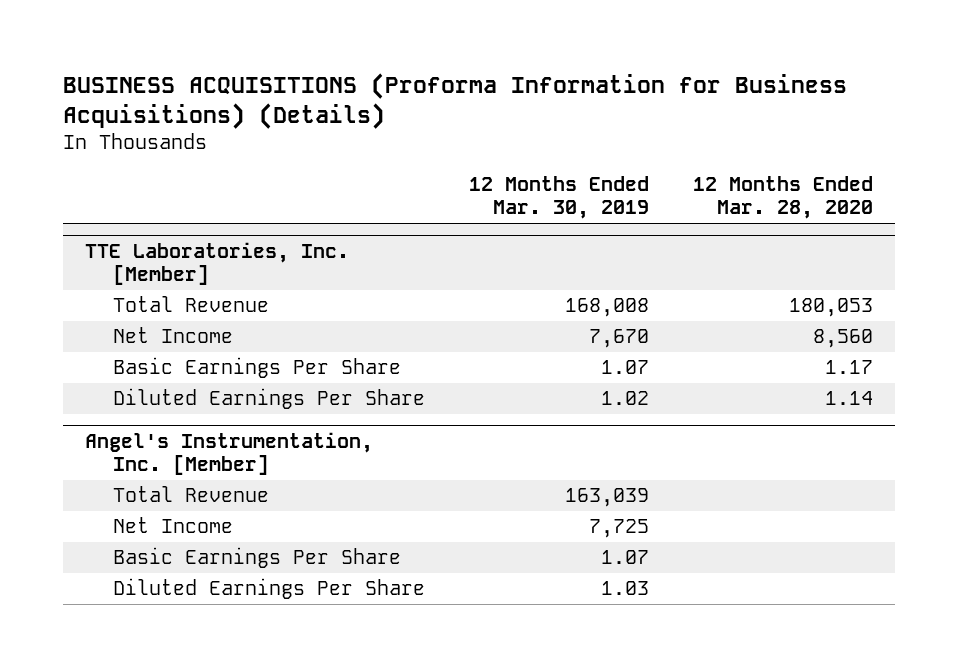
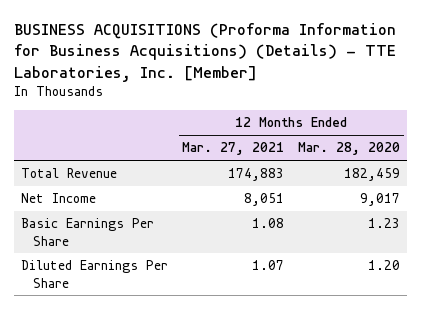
[63,73,848,130] BUSINESS ACQUISITIONS (Proforma Information for Business Acquisitions) (Details) -> [13,23,396,82] BUSINESS ACQUISITIONS (Proforma Information for Business Acquisitions) (Details) - TTE Laboratories, Inc. [Member]
[469,176,650,220] 12 Months Ended Mar. 30, 2019 -> none
none -> [182,142,285,156] Mar. 27, 2021
[84,242,349,286] TTE Laboratories, Inc. [Member] -> none
[113,296,270,313] Total Revenue -> none
[113,327,234,344] Net Income -> none
[113,357,402,379] Basic Earnings Per Share -> none
[113,388,426,410] Diluted Earnings Per Share -> none
[84,432,373,476] Angel's Instrumentation, Inc. [Member] -> none
[113,486,270,503] Total Revenue -> none
[113,517,234,534] Net Income -> none
[113,547,402,569] Basic Earnings Per Share -> none
[113,578,426,600] Diluted Earnings Per Share -> none
none -> [20,168,117,179] Total Revenue
none -> [20,193,96,204] Net Income
none -> [20,218,154,246] Basic Earnings Per Share
none -> [20,260,168,288] Diluted Earnings Per Share

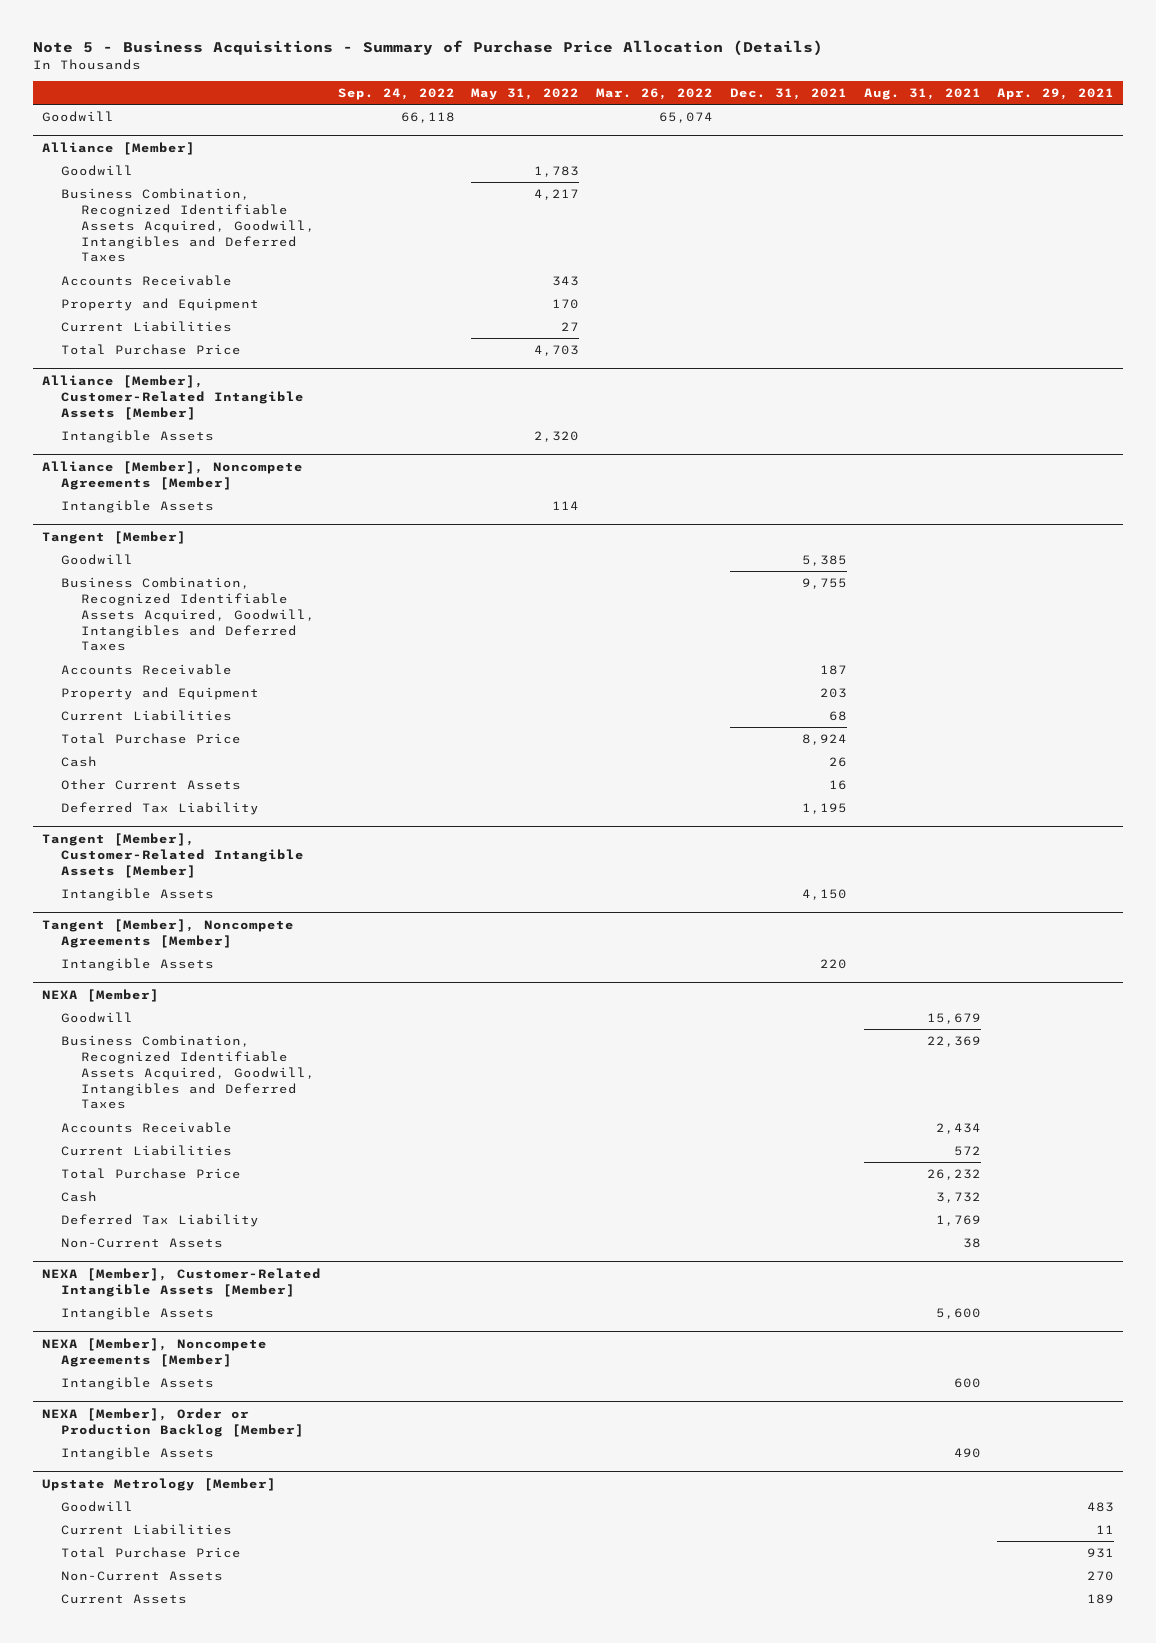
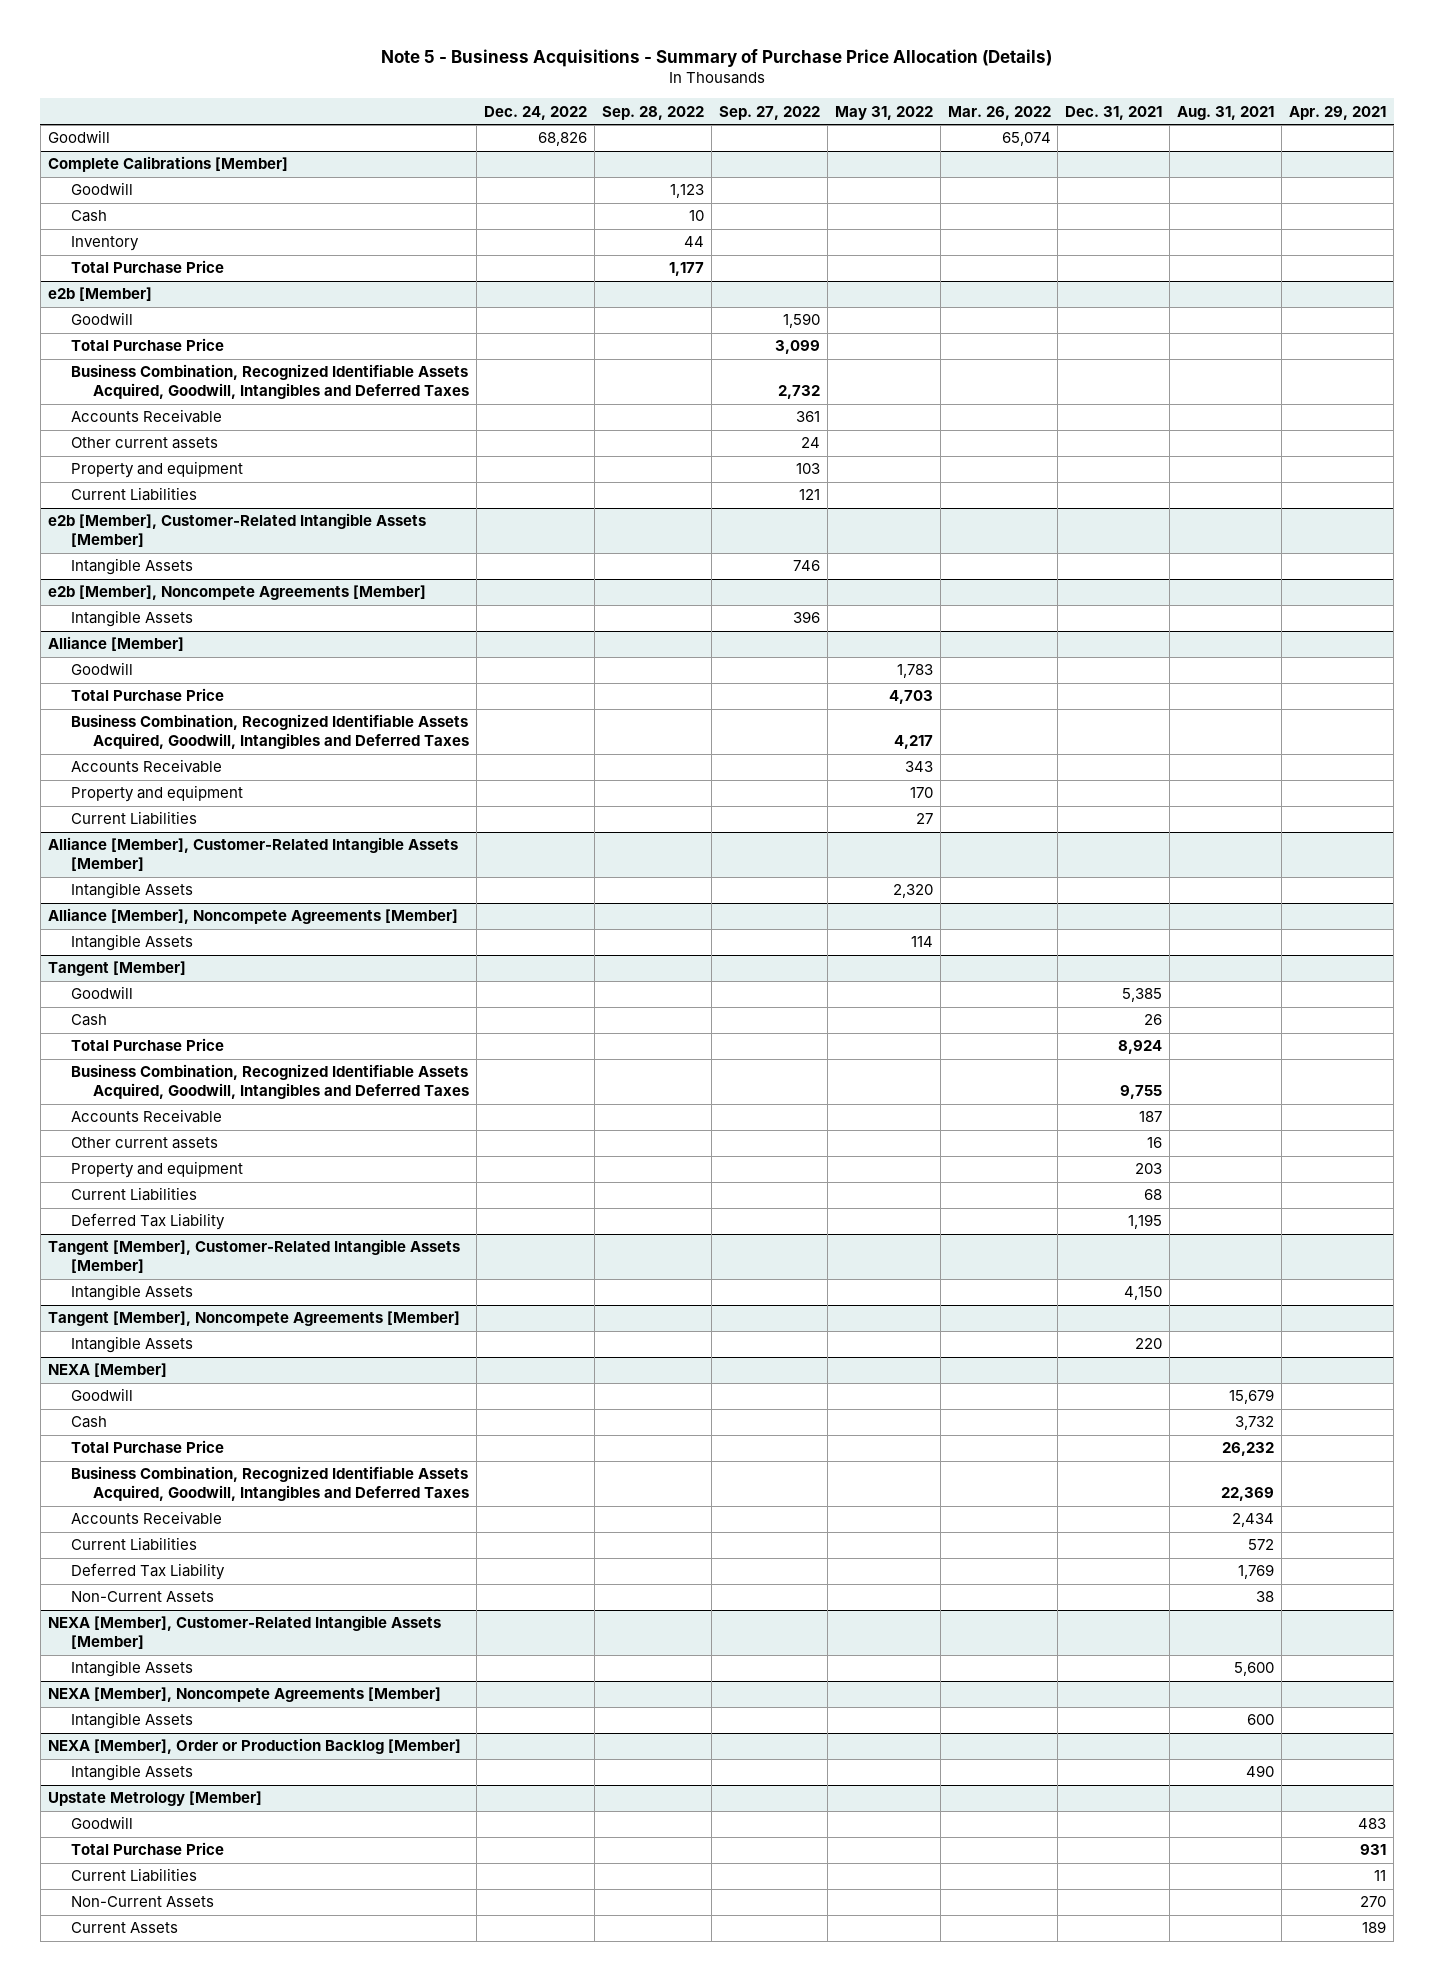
[337,88,455,101] Sep. 24, 2022 -> none
none -> [484,105,588,120] Dec. 24, 2022
none -> [601,105,704,120] Sep. 28, 2022
none -> [718,105,820,120] Sep. 27, 2022
none -> [47,156,288,173] Complete Calibrations [Member]
none -> [70,182,133,196] Goodwill
none -> [70,210,107,223] Cash
none -> [70,236,139,252] Inventory
none -> [70,260,224,274] Total Purchase Price
none -> [47,287,152,302] e2b [Member]
none -> [70,312,133,326] Goodwill
none -> [70,338,224,352] Total Purchase Price
none -> [70,364,470,399] Business Combination, Recognized Identifiable Assets Acquired, Goodwill, Intangibles and Deferred Taxes
none -> [70,409,222,424] Accounts Receivable
none -> [70,437,218,450] Other current assets
none -> [70,461,243,479] Property and equipment
none -> [70,487,197,502] Current Liabilities
none -> [47,513,426,547] e2b [Member], Customer-Related Intangible Assets [Member]
none -> [70,558,193,576] Intangible Assets
none -> [47,585,426,601] e2b [Member], Noncompete Agreements [Member]
none -> [70,610,193,628] Intangible Assets
[61,343,242,355] Total Purchase Price -> [70,688,224,702] Total Purchase Price
[61,297,260,311] Property and Equipment -> [70,785,243,803] Property and equipment
[61,755,98,767] Cash -> [70,1014,107,1027] Cash
[61,732,242,744] Total Purchase Price -> [70,1038,224,1052] Total Purchase Price
none -> [70,1137,218,1150] Other current assets
[61,686,260,700] Property and Equipment -> [70,1161,243,1179] Property and equipment
[61,778,242,790] Other Current Assets -> none
[61,1190,98,1202] Cash -> [70,1416,107,1429] Cash
[61,1167,242,1179] Total Purchase Price -> [70,1440,224,1454] Total Purchase Price
[61,1523,233,1535] Current Liabilities -> [70,1868,197,1883] Current Liabilities

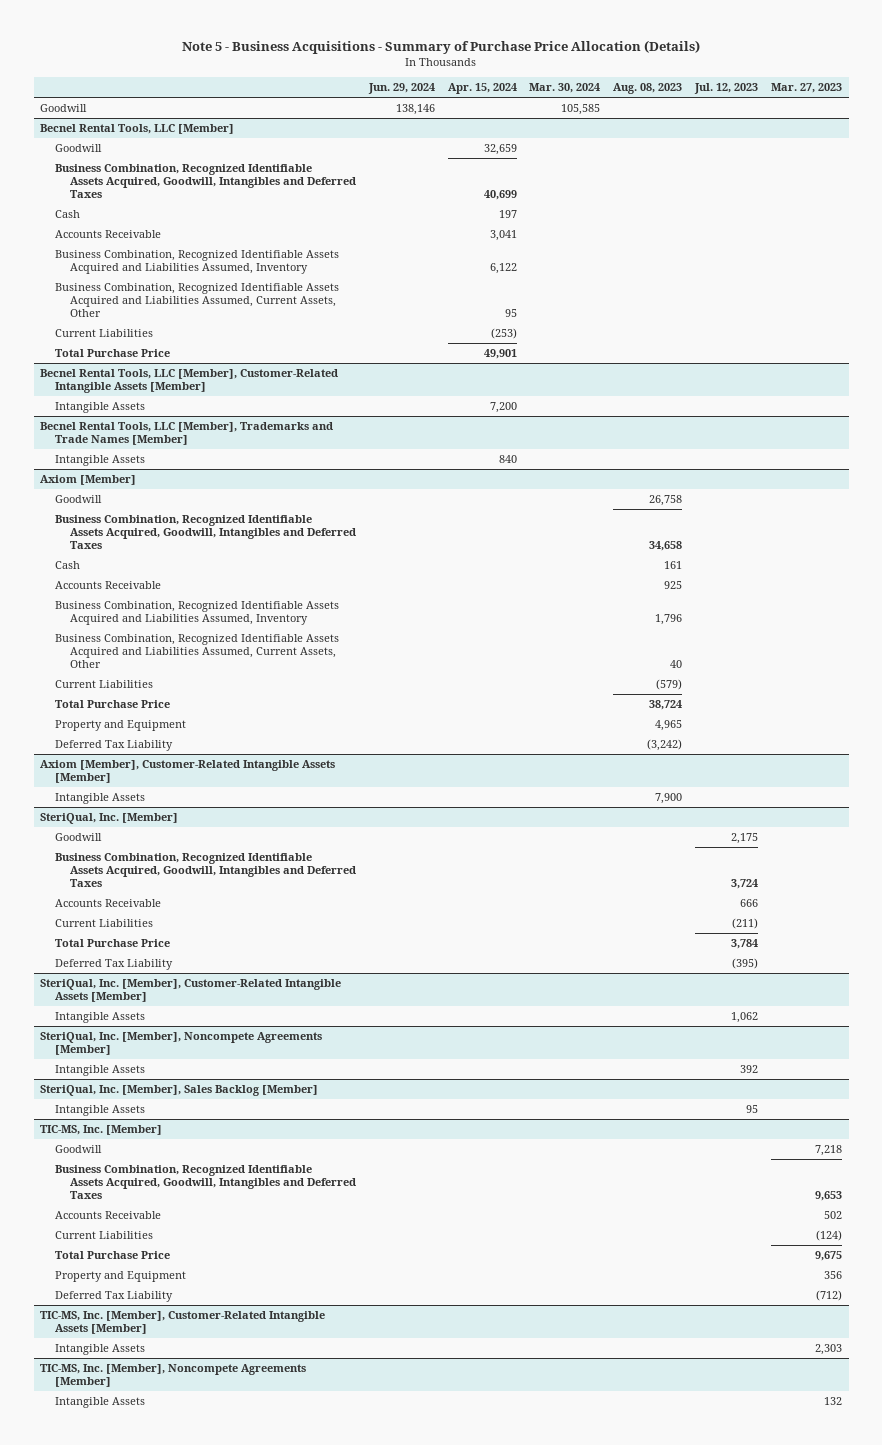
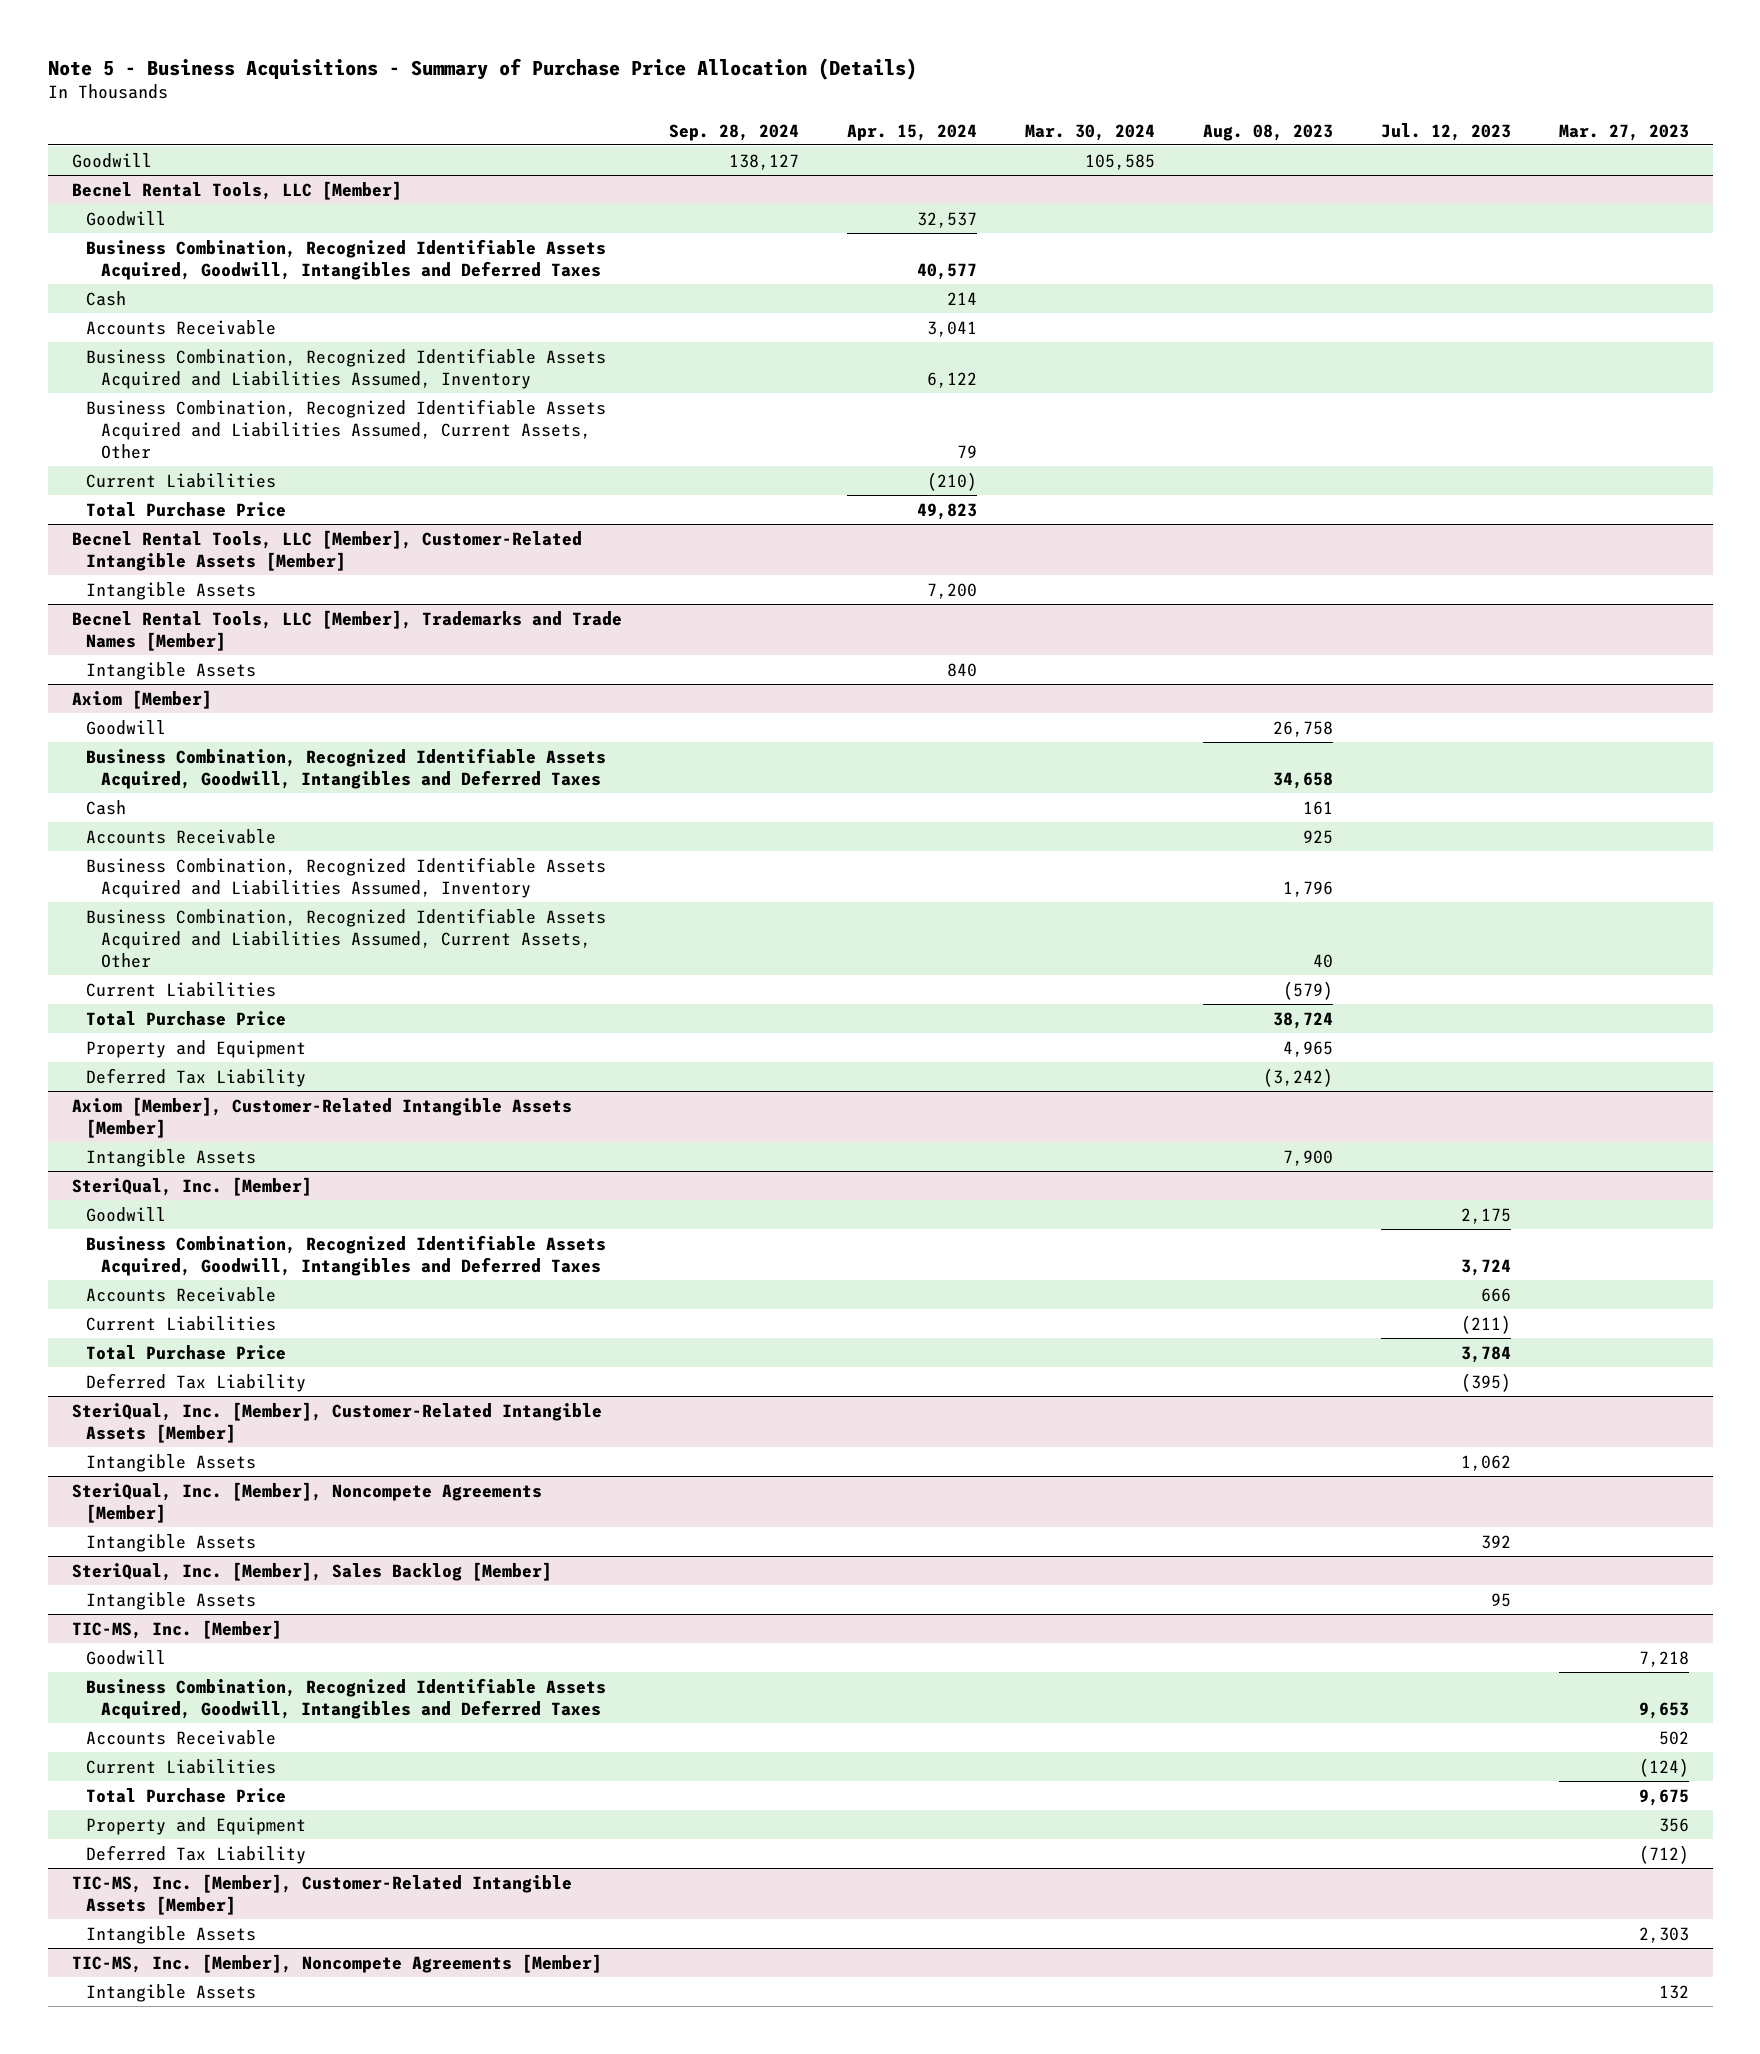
[367,83,435,95] Jun. 29, 2024 -> none
none -> [669,123,800,141] Sep. 28, 2024
[483,143,517,155] 32,659 -> [917,211,978,228] 32,537
[483,190,517,201] 40,699 -> [917,262,978,280] 40,577
[498,209,517,218] 197 -> [947,291,978,305] 214
[504,309,517,318] 95 -> [957,444,978,458] 79
[490,327,517,339] (253) -> [927,471,978,491] (210)
[483,348,517,359] 49,901 -> [917,502,978,520] 49,823

